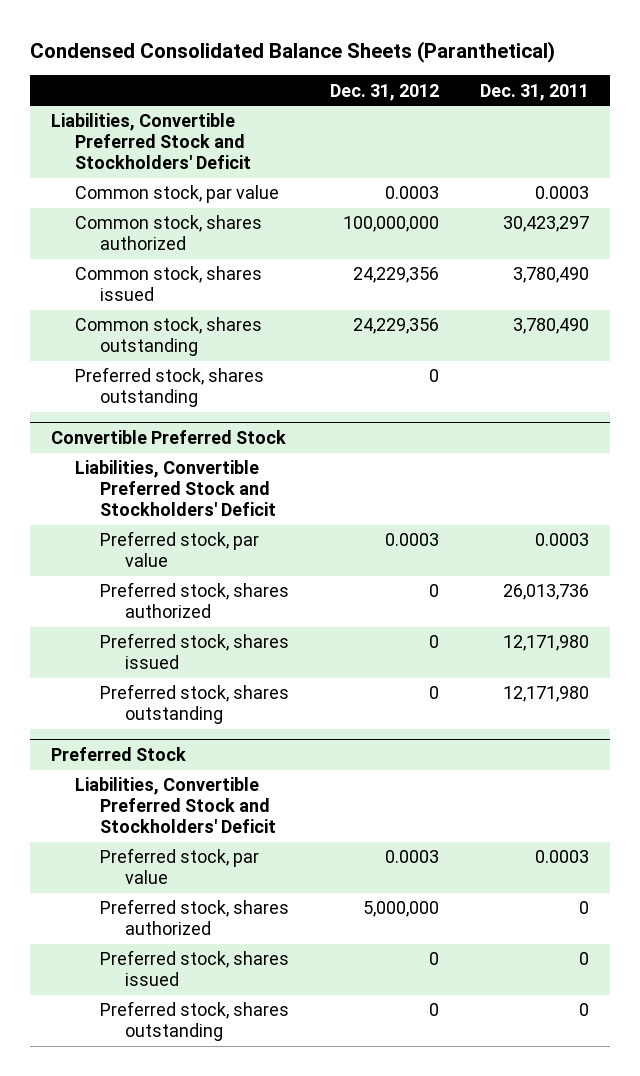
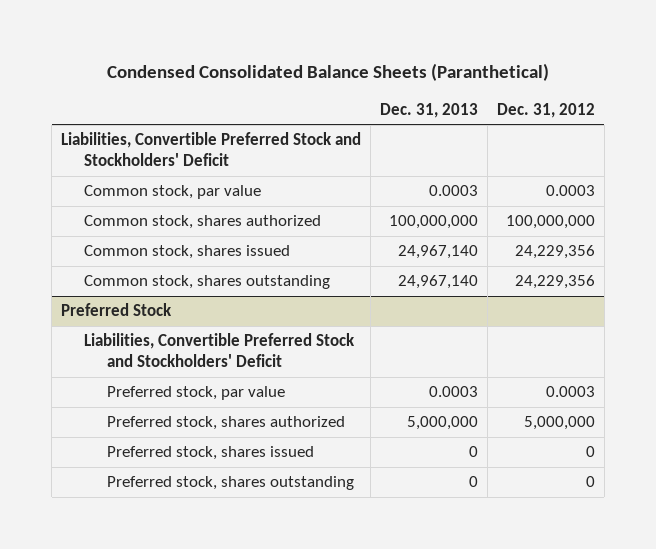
[480,83,590,101] Dec. 31, 2011 -> none
none -> [380,102,479,118] Dec. 31, 2013
[75,367,265,408] Preferred stock, shares outstanding -> none
[50,429,286,444] Convertible Preferred Stock -> none
[75,460,276,517] Liabilities, Convertible Preferred Stock and Stockholders' Deficit -> none
[99,531,259,568] Preferred stock, par value -> none
[99,582,289,619] Preferred stock, shares authorized -> none
[99,633,289,670] Preferred stock, shares issued -> none
[99,684,289,725] Preferred stock, shares outstanding -> none

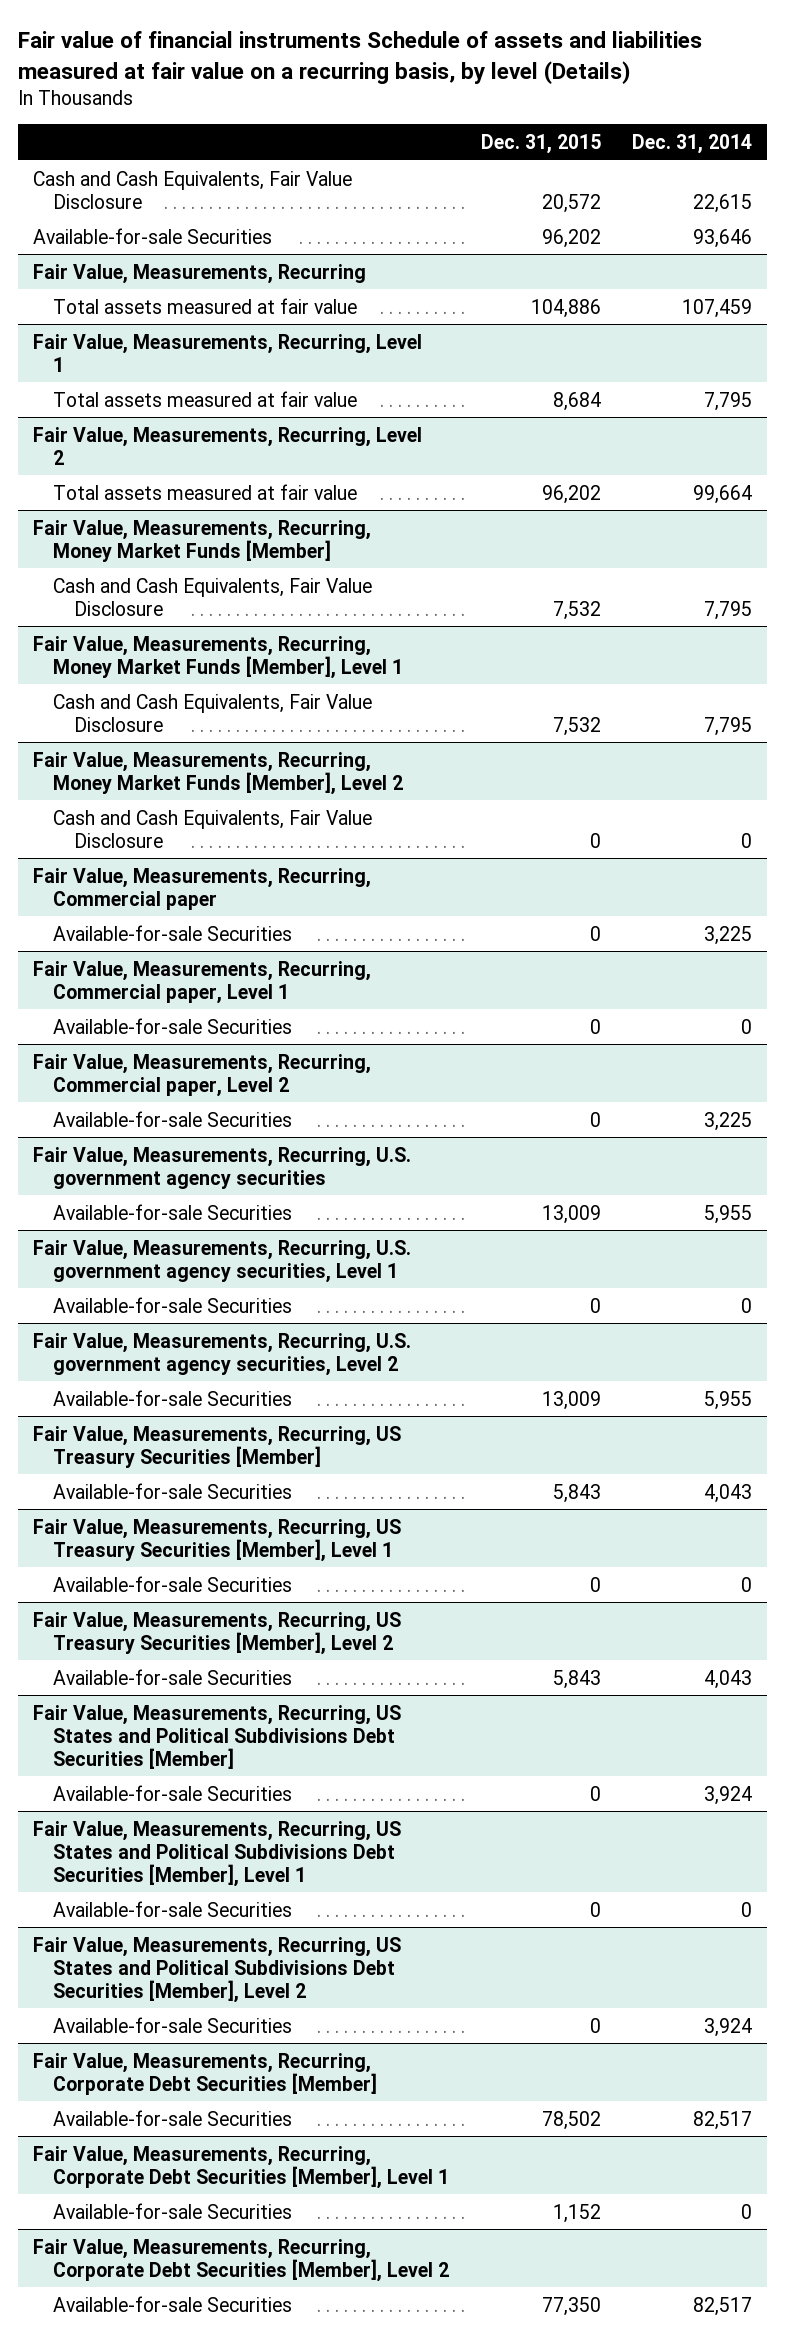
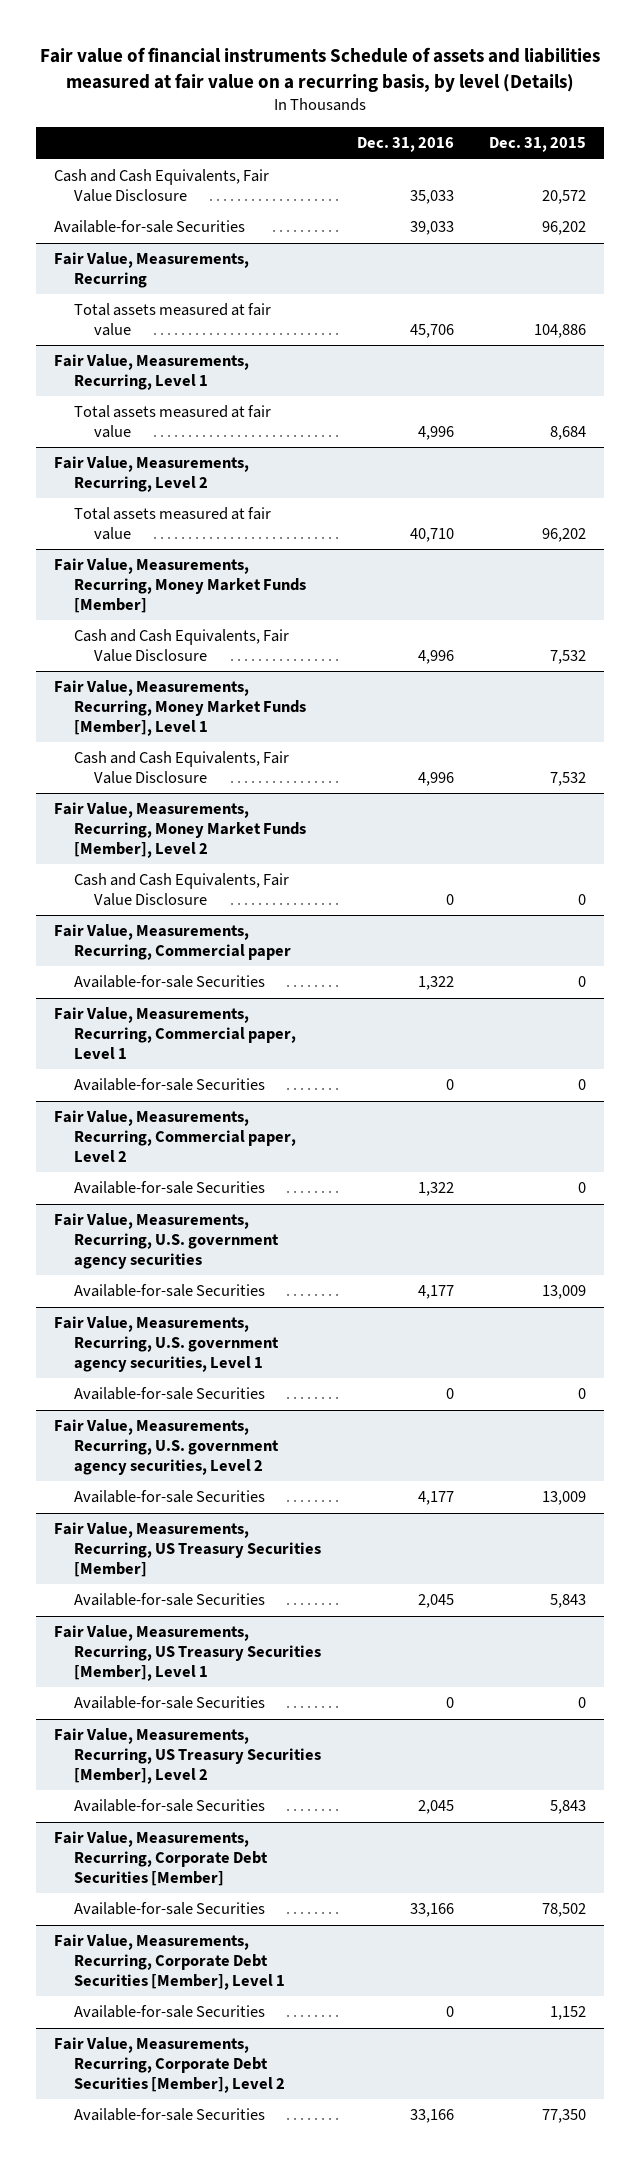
[631,134,752,155] Dec. 31, 2014 -> none
none -> [356,137,454,153] Dec. 31, 2016
[33,1704,402,1769] Fair Value, Measurements, Recurring, US States and Political Subdivisions Debt Securities [Member] -> none
[53,1784,293,1801] Available-for-sale Securities -> none
[33,1820,402,1887] Fair Value, Measurements, Recurring, US States and Political Subdivisions Debt Securities [Member], Level 1 -> none
[53,1900,293,1917] Available-for-sale Securities -> none
[33,1936,402,2003] Fair Value, Measurements, Recurring, US States and Political Subdivisions Debt Securities [Member], Level 2 -> none
[53,2016,293,2033] Available-for-sale Securities -> none

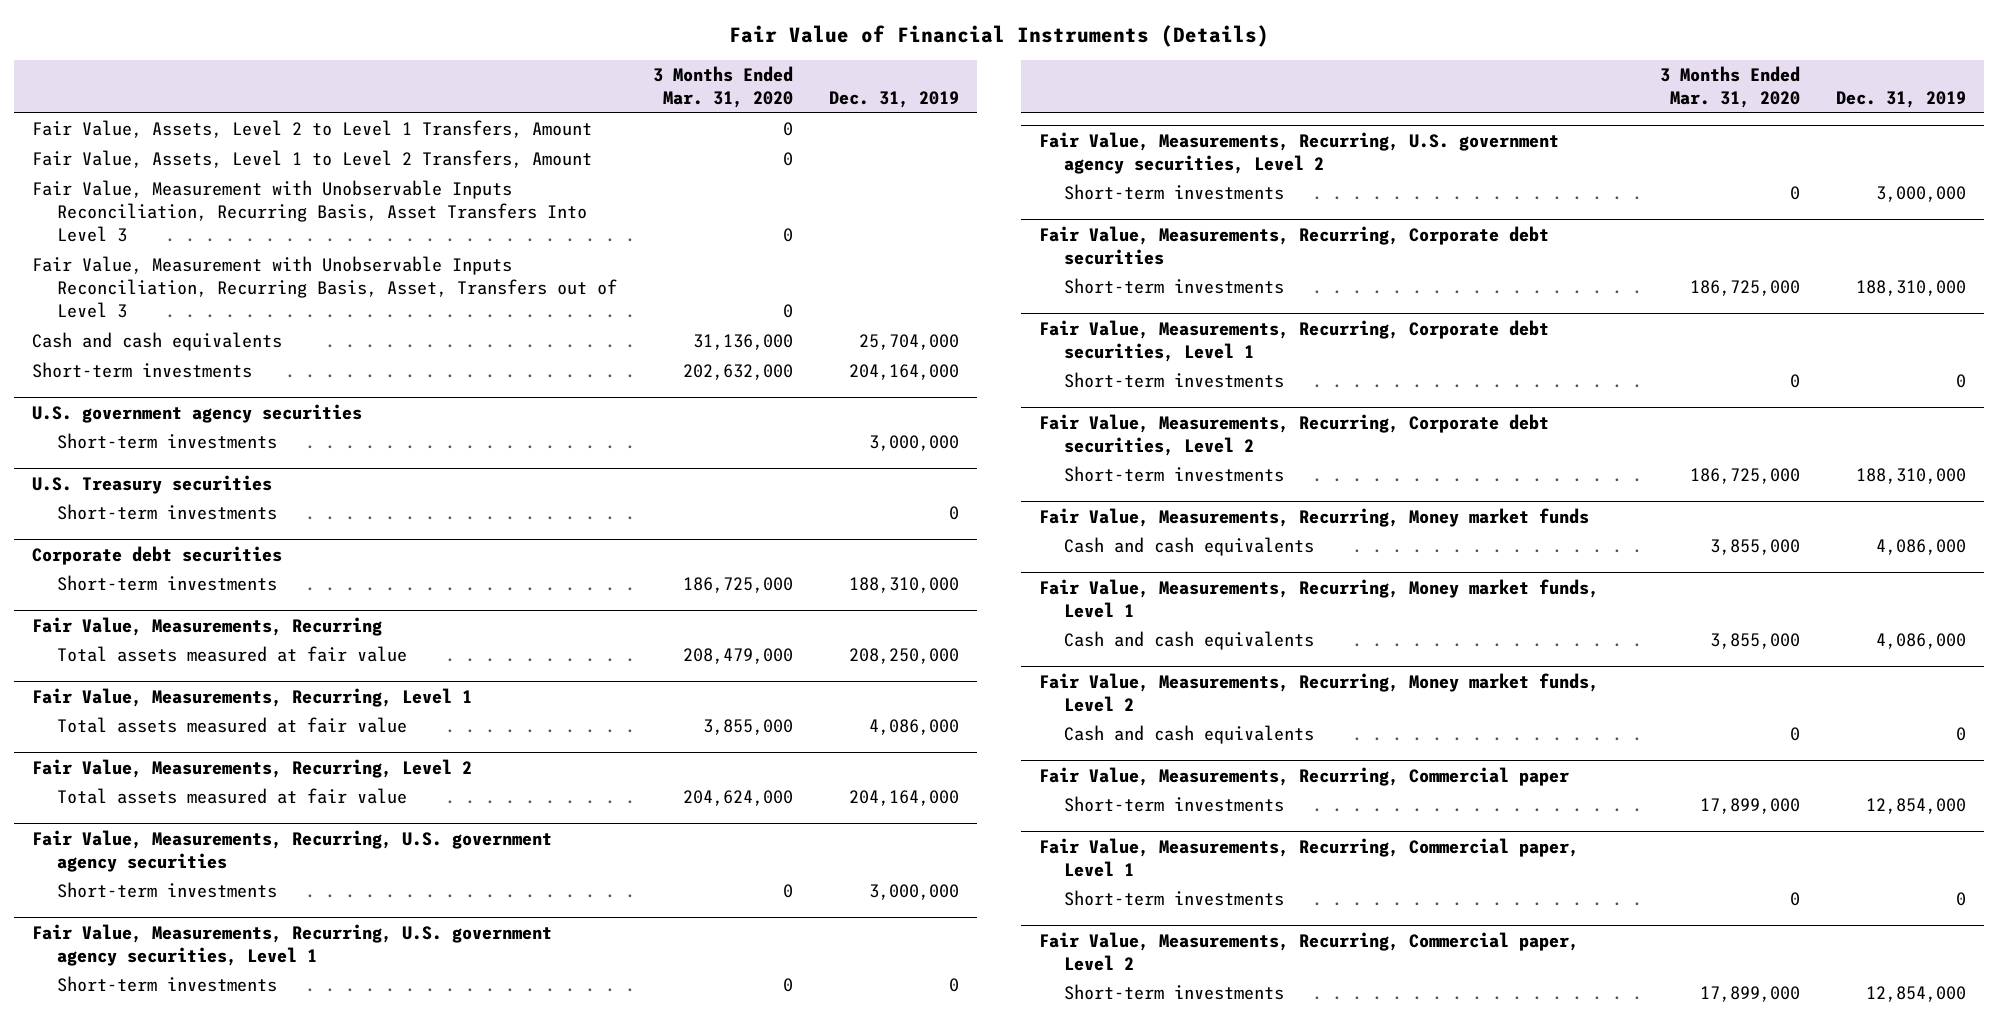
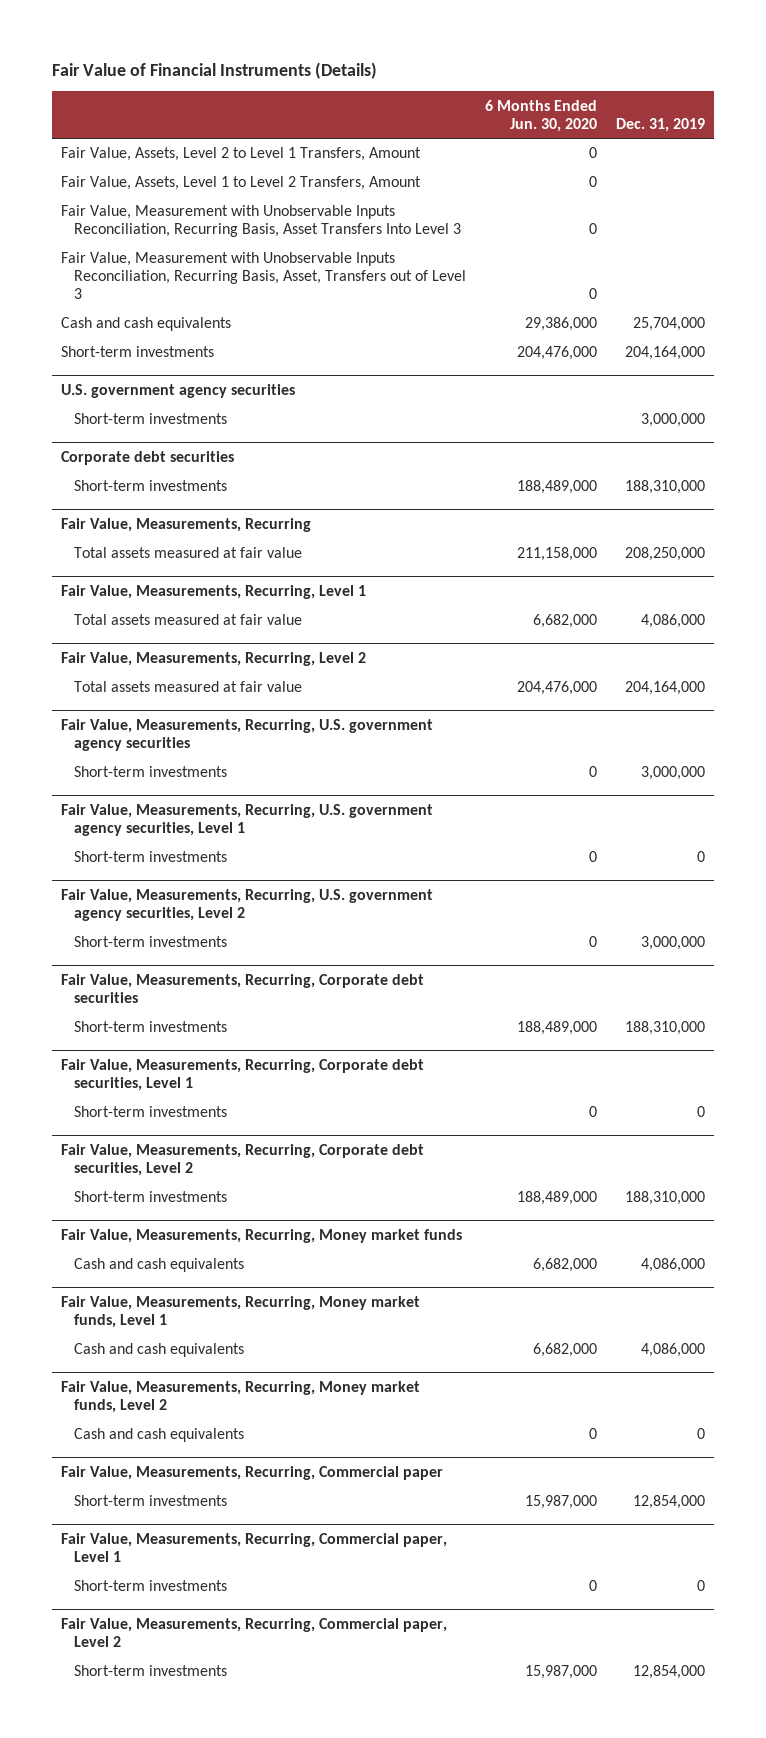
[652,66,793,109] 3 Months Ended Mar. 31, 2020 -> none
none -> [485,99,598,132] 6 Months Ended Jun. 30, 2020
[32,474,273,494] U.S. Treasury securities -> none
[57,504,278,521] Short-term investments -> none

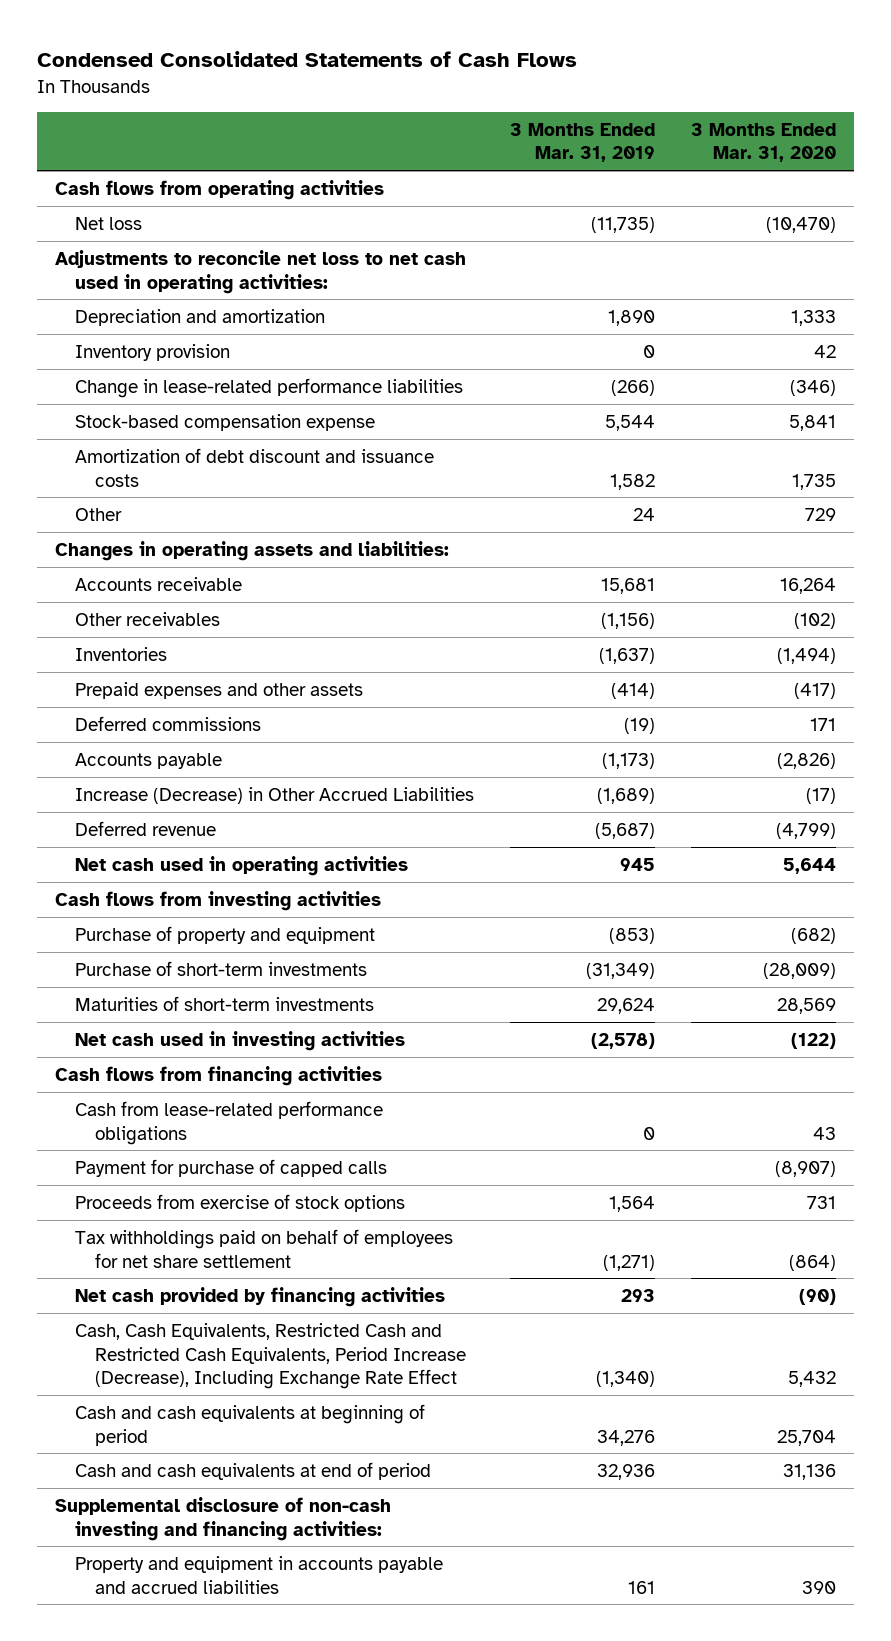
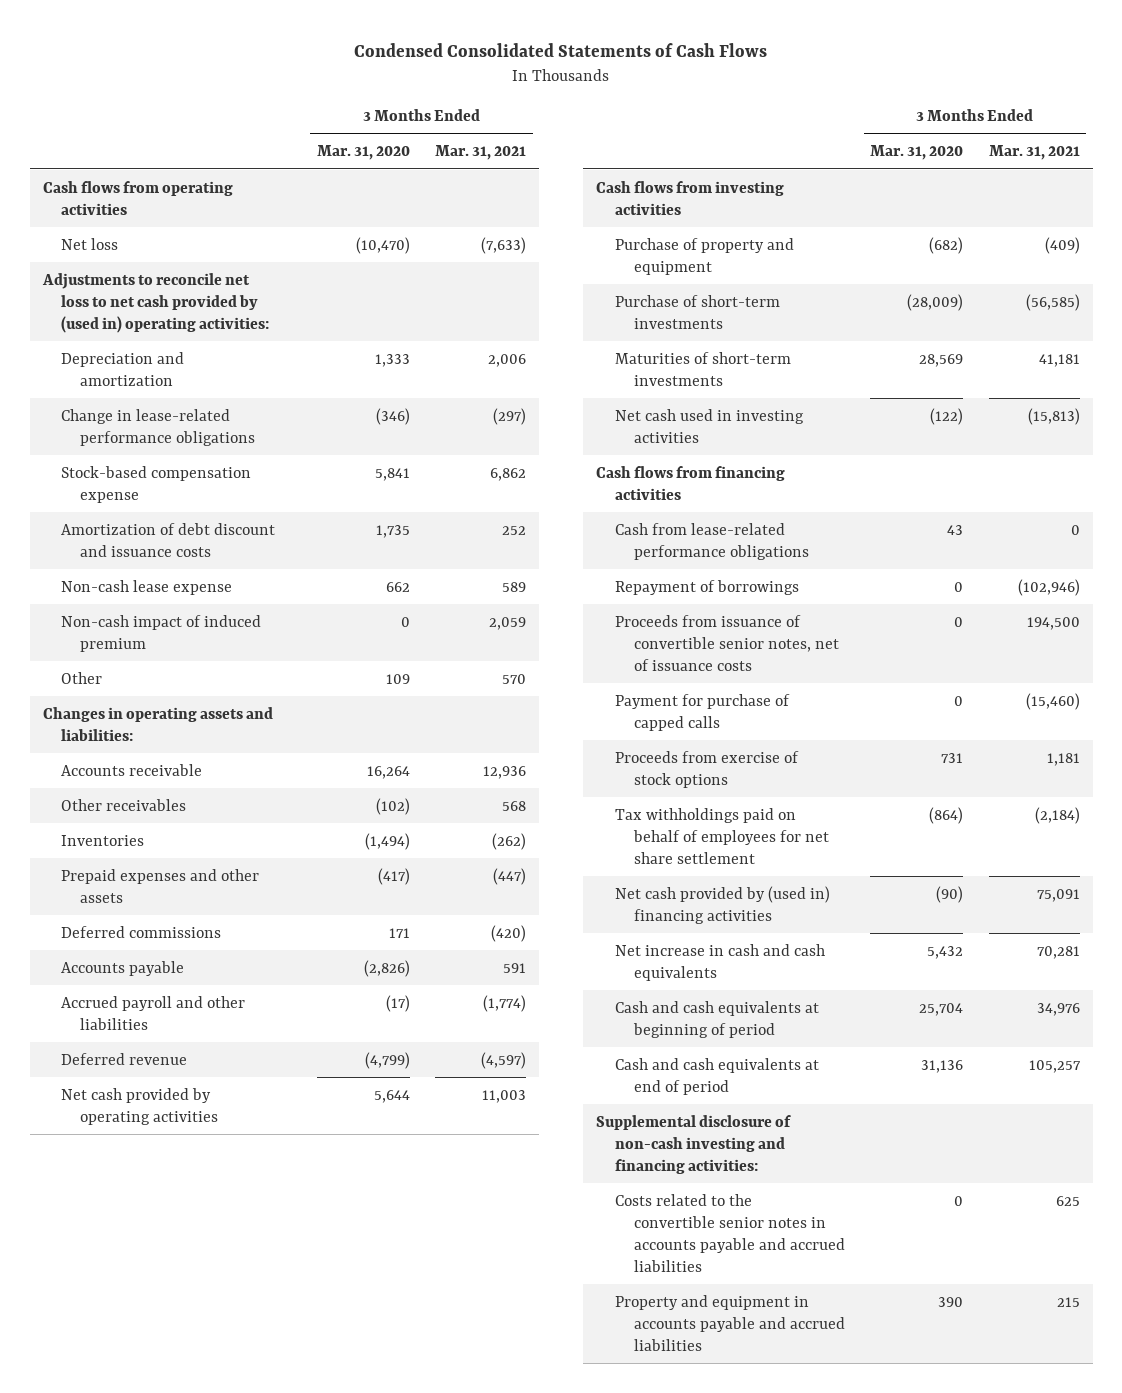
[509,122,655,163] 3 Months Ended Mar. 31, 2019 -> none
none -> [435,145,527,161] Mar. 31, 2021
[55,249,467,294] Adjustments to reconcile net loss to net cash used in operating activities: -> [41,272,270,333] Adjustments to reconcile net loss to net cash provided by (used in) operating activities:
[74,343,230,361] Inventory provision -> none
[74,377,463,398] Change in lease-related performance liabilities -> [61,408,256,446] Change in lease-related performance obligations
none -> [61,579,233,595] Non-cash lease expense
none -> [61,614,262,652] Non-cash impact of induced premium
[805,507,837,521] 729 -> [385,673,410,684] 109
[74,786,474,804] Increase (Decrease) in Other Accrued Liabilities -> [61,995,246,1030] Accrued payroll and other liabilities
[74,855,408,876] Net cash used in operating activities -> [61,1087,219,1125] Net cash provided by operating activities
none -> [614,579,799,595] Repayment of borrowings
none -> [614,614,839,671] Proceeds from issuance of convertible senior notes, net of issuance costs
[775,1160,837,1177] (8,907) -> [954,695,964,706] 0
[74,1286,445,1307] Net cash provided by financing activities -> [614,885,830,924] Net cash provided by (used in) financing activities
[74,1322,466,1390] Cash, Cash Equivalents, Restricted Cash and Restricted Cash Equivalents, Period Increase (Decrease), Including Exchange Rate Effect -> [614,943,825,981] Net increase in cash and cash equivalents
none -> [614,1193,845,1272] Costs related to the convertible senior notes in accounts payable and accrued liabilities

